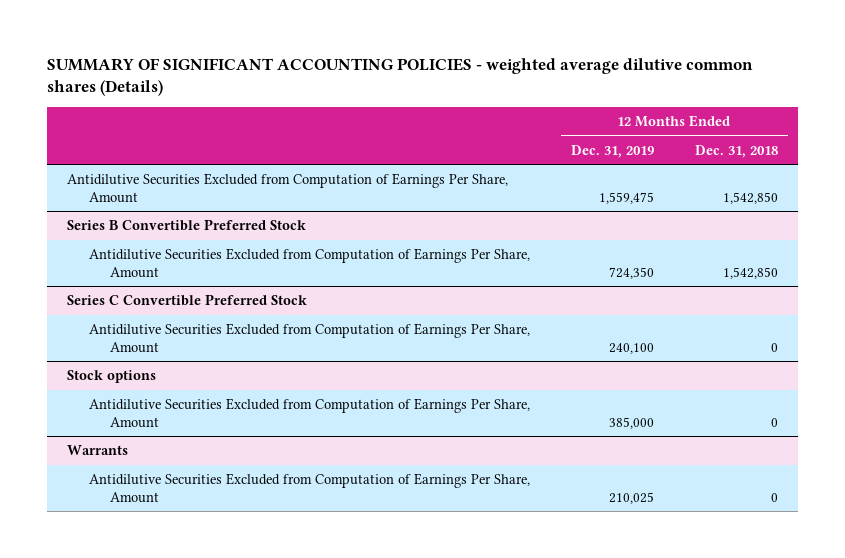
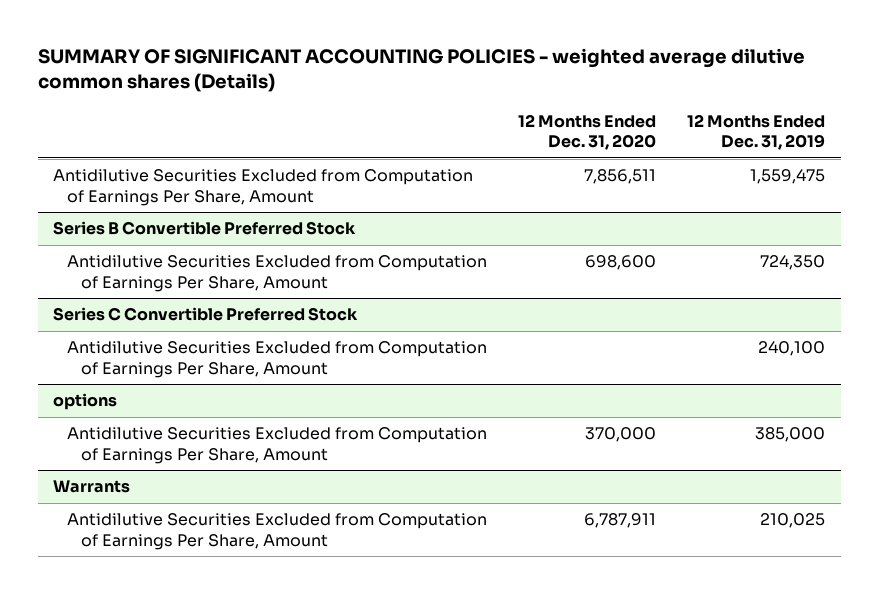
[694,144,778,158] Dec. 31, 2018 -> none
none -> [518,113,657,151] 12 Months Ended Dec. 31, 2020
[67,370,157,384] Stock options -> [53,393,118,411] options

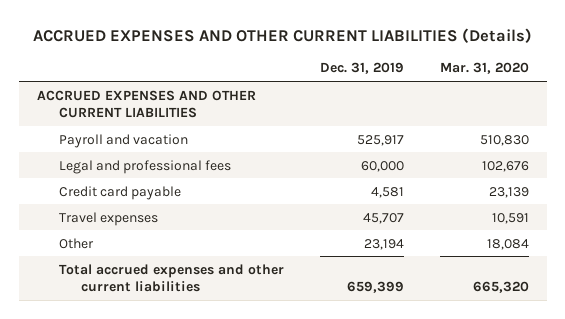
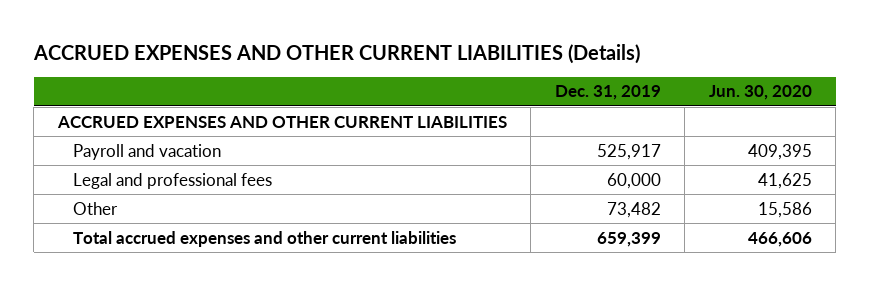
[439,62,529,75] Mar. 31, 2020 -> none
none -> [708,85,812,101] Jun. 30, 2020
[58,185,181,200] Credit card payable -> none
[58,211,158,226] Travel expenses -> none
[363,238,404,250] 23,194 -> [606,201,661,218] 73,482

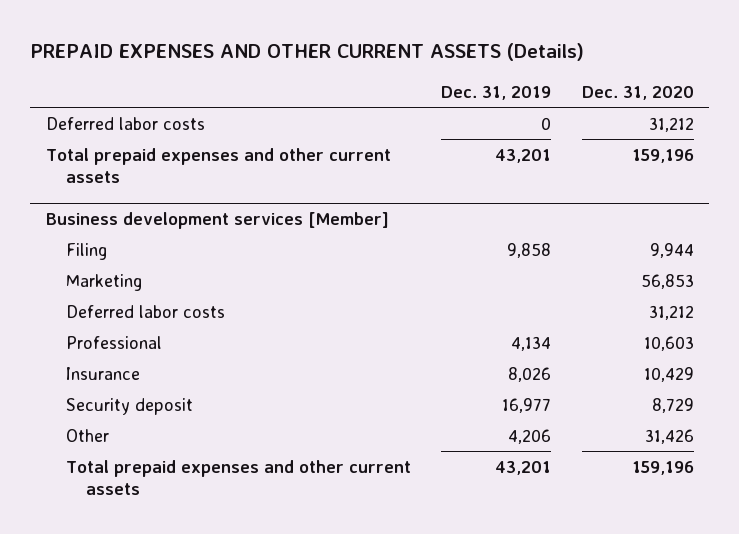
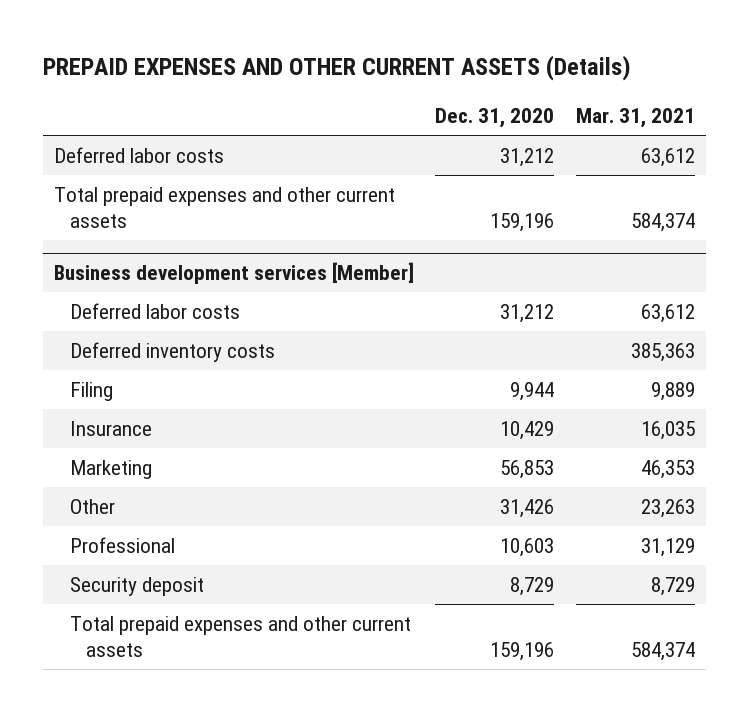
[441,85,552,100] Dec. 31, 2019 -> none
none -> [576,108,696,129] Mar. 31, 2021
[65,304,225,318] Deferred labor costs -> [69,303,240,320] Deferred labor costs
none -> [69,342,275,363] Deferred inventory costs
[65,366,140,380] Insurance -> [69,421,152,437] Insurance
[65,428,109,442] Other -> [69,499,115,515] Other

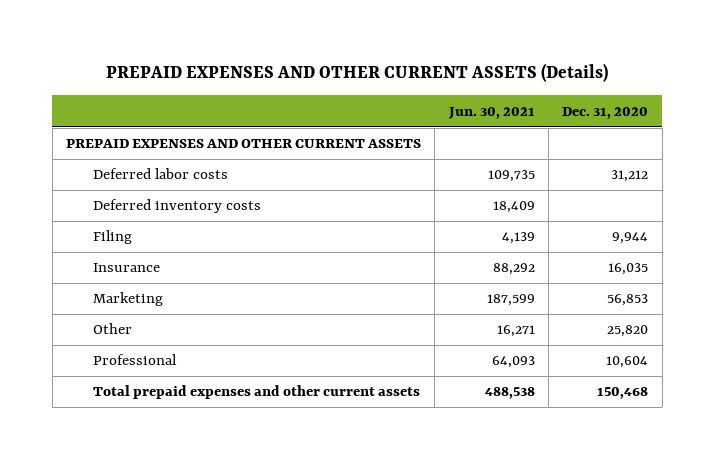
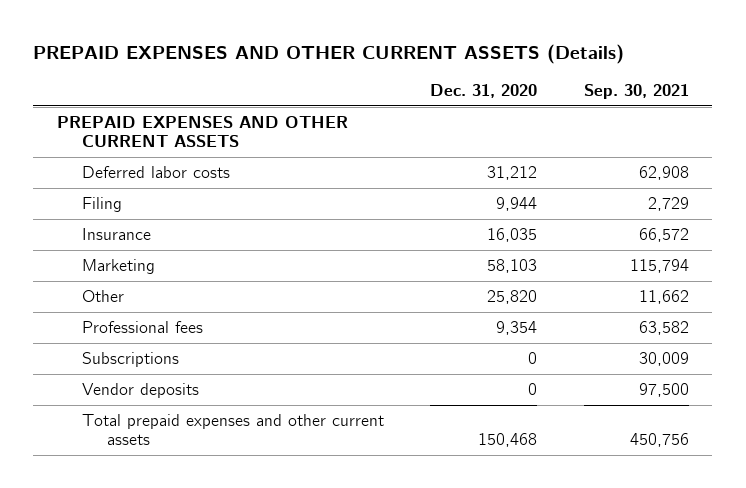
[447,106,535,119] Jun. 30, 2021 -> none
none -> [584,84,690,100] Sep. 30, 2021
[92,199,261,214] Deferred inventory costs -> none
[607,294,649,307] 56,853 -> [487,258,538,273] 58,103
[92,354,177,366] Professional -> [81,320,203,333] Professional fees
[606,356,649,369] 10,604 -> [496,320,538,335] 9,354
none -> [81,351,179,367] Subscriptions
none -> [81,382,199,398] Vendor deposits

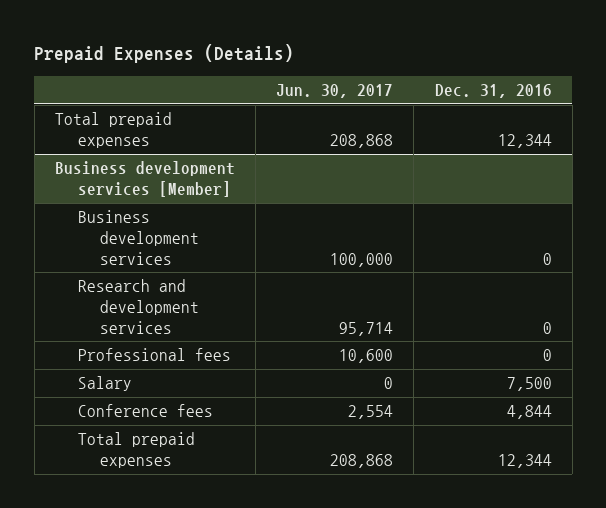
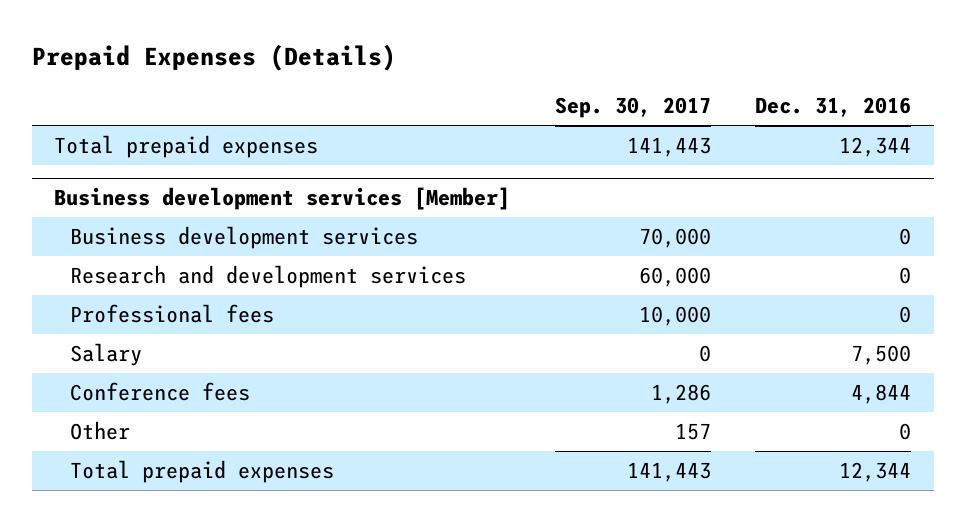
[276,83,394,98] Jun. 30, 2017 -> none
none -> [554,97,711,119] Sep. 30, 2017
none -> [69,420,130,440] Other

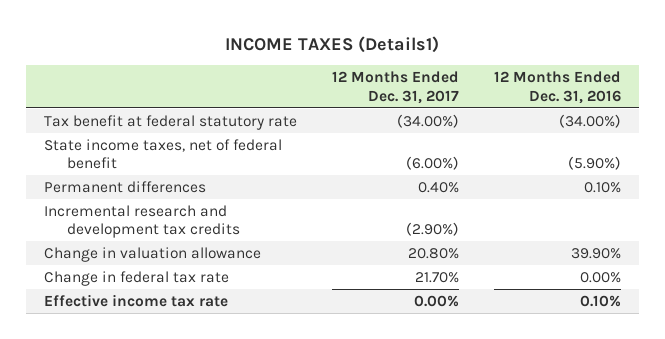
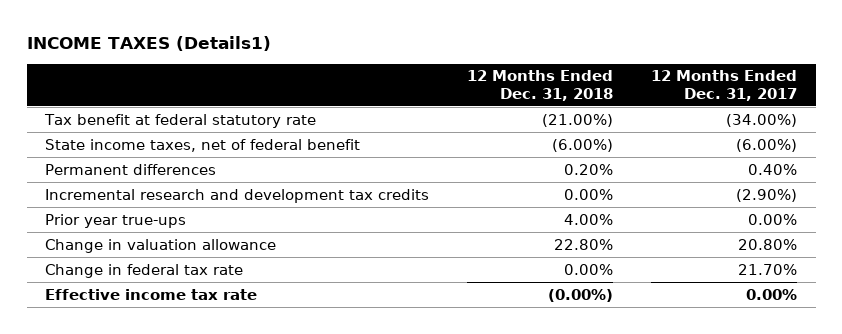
[494,71,622,104] 12 Months Ended Dec. 31, 2016 -> none
none -> [467,70,614,101] 12 Months Ended Dec. 31, 2018
none -> [45,213,187,228] Prior year true-ups

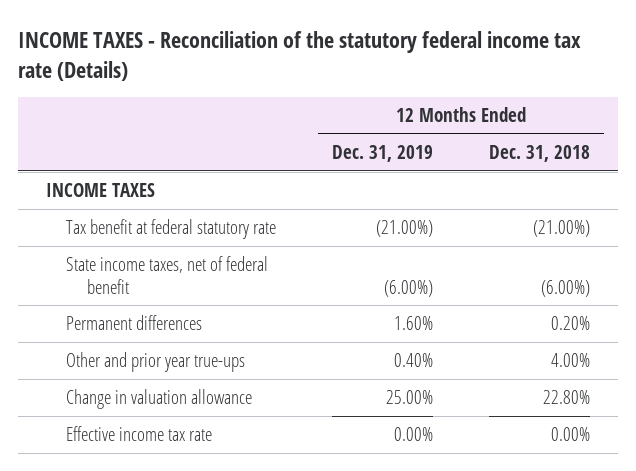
[26,36,271,52] INCOME TAXES (Details1) -> [18,30,582,81] INCOME TAXES - Reconciliation of the statutory federal income tax rate (Details)
[650,70,797,101] 12 Months Ended Dec. 31, 2017 -> none
none -> [332,145,434,163] Dec. 31, 2019
none -> [46,183,156,198] INCOME TAXES
[45,188,430,203] Incremental research and development tax credits -> none
[45,213,187,228] Prior year true-ups -> [66,352,246,373] Other and prior year true-ups
[45,263,244,278] Change in federal tax rate -> none
[548,288,614,302] (0.00%) -> [551,427,591,442] 0.00%

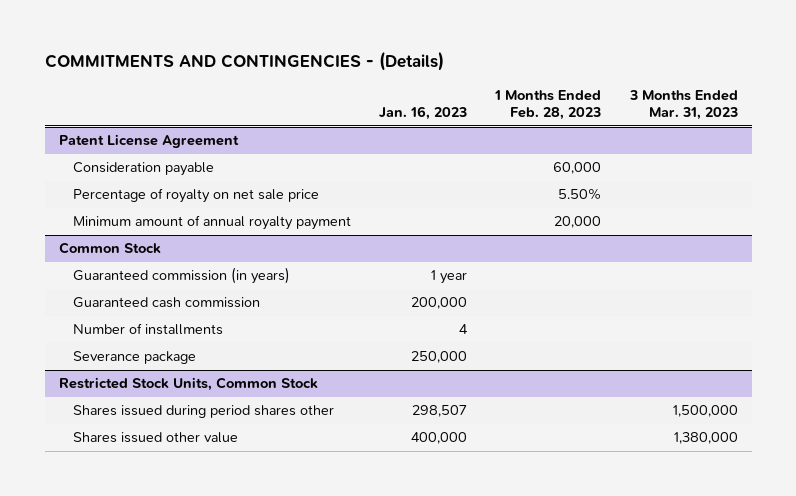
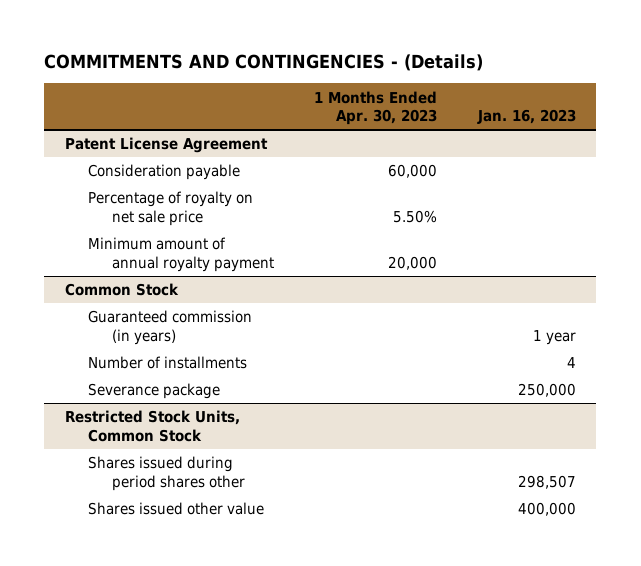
[494,90,602,121] 1 Months Ended Feb. 28, 2023 -> none
[628,90,738,121] 3 Months Ended Mar. 31, 2023 -> none
none -> [314,90,438,126] 1 Months Ended Apr. 30, 2023
[73,297,261,309] Guaranteed cash commission -> none

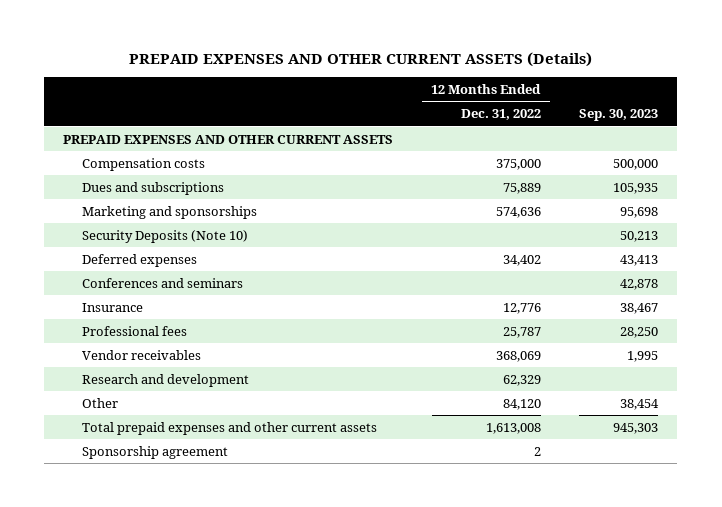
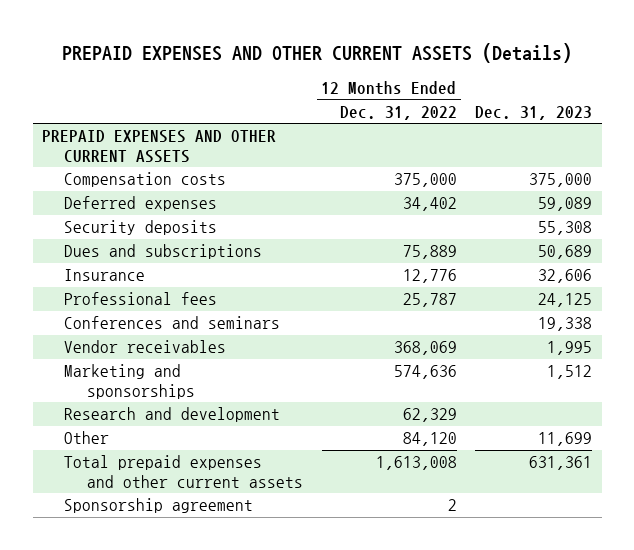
[579,109,659,122] Sep. 30, 2023 -> none
none -> [475,105,593,120] Dec. 31, 2023
[81,229,248,243] Security Deposits (Note 10) -> none
none -> [64,220,218,236] Security deposits
[81,181,224,195] Dues and subscriptions -> [64,244,263,260] Dues and subscriptions
[81,277,243,288] Conferences and seminars -> [64,316,281,330] Conferences and seminars
[81,205,257,219] Marketing and sponsorships -> [64,364,195,399] Marketing and sponsorships

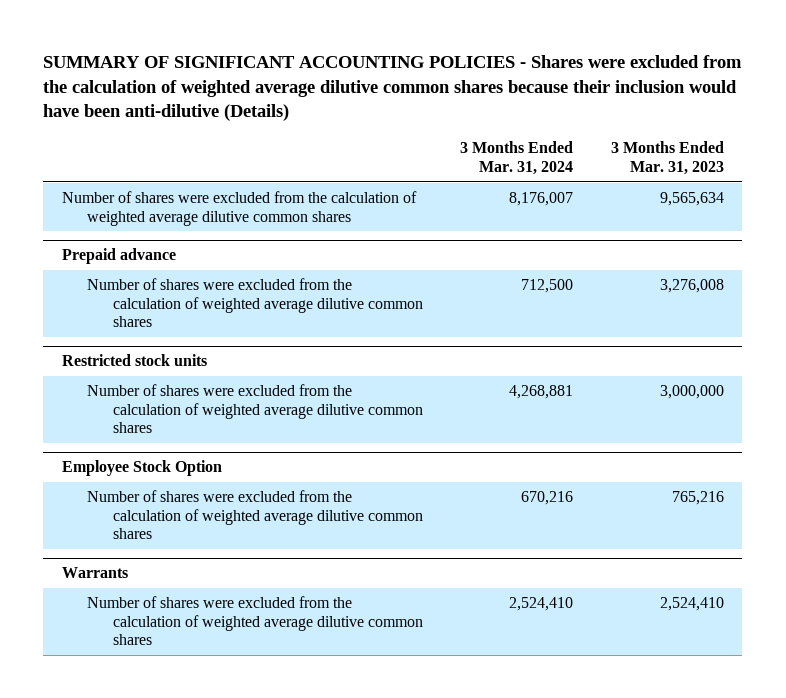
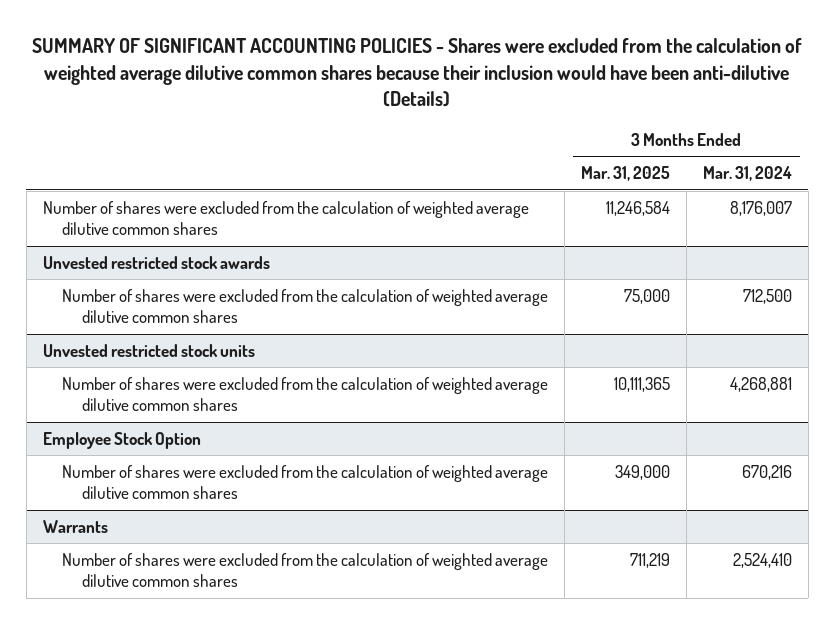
[610,141,724,175] 3 Months Ended Mar. 31, 2023 -> none
none -> [581,166,671,182] Mar. 31, 2025
[61,248,176,265] Prepaid advance -> none
none -> [42,255,270,269] Unvested restricted stock awards
[61,354,207,367] Restricted stock units -> [42,343,255,357] Unvested restricted stock units

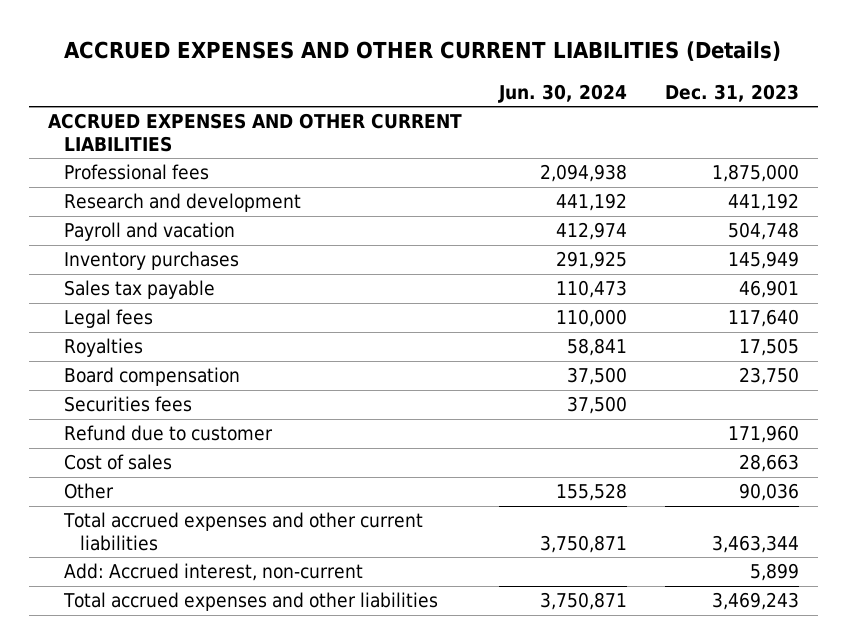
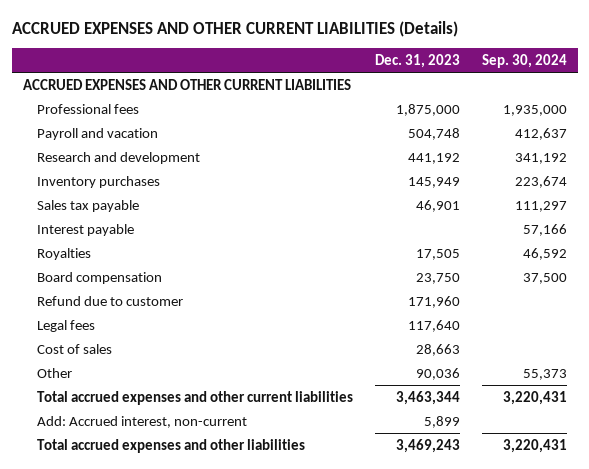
[498,83,628,103] Jun. 30, 2024 -> none
none -> [481,53,567,68] Sep. 30, 2024
[63,193,301,213] Research and development -> [37,151,201,164] Research and development
none -> [37,223,135,236] Interest payable
[63,396,192,413] Securities fees -> none
[63,309,153,329] Legal fees -> [37,319,96,332] Legal fees

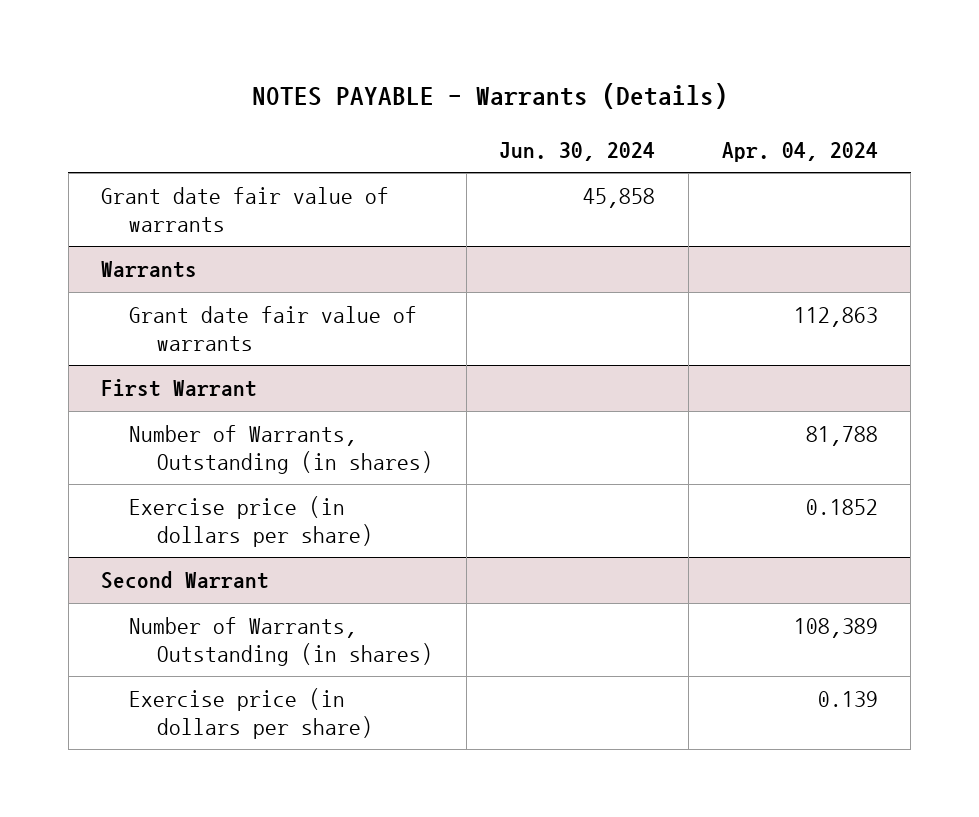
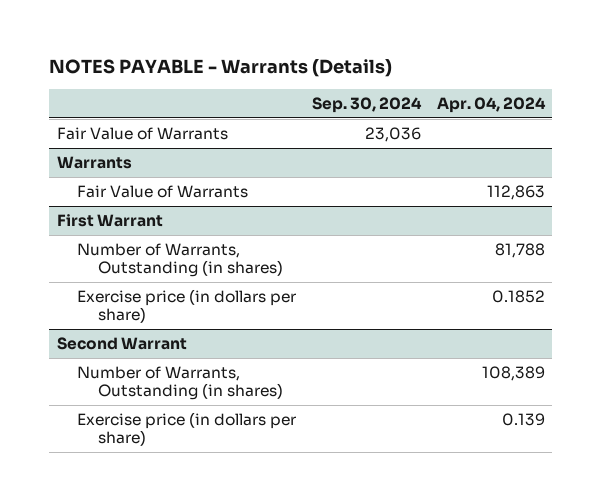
[499,141,656,161] Jun. 30, 2024 -> none
none -> [311,96,422,113] Sep. 30, 2024
[101,187,390,232] Grant date fair value of warrants -> [56,127,228,141] Fair Value of Warrants
[129,306,418,351] Grant date fair value of warrants -> [77,185,249,199] Fair Value of Warrants

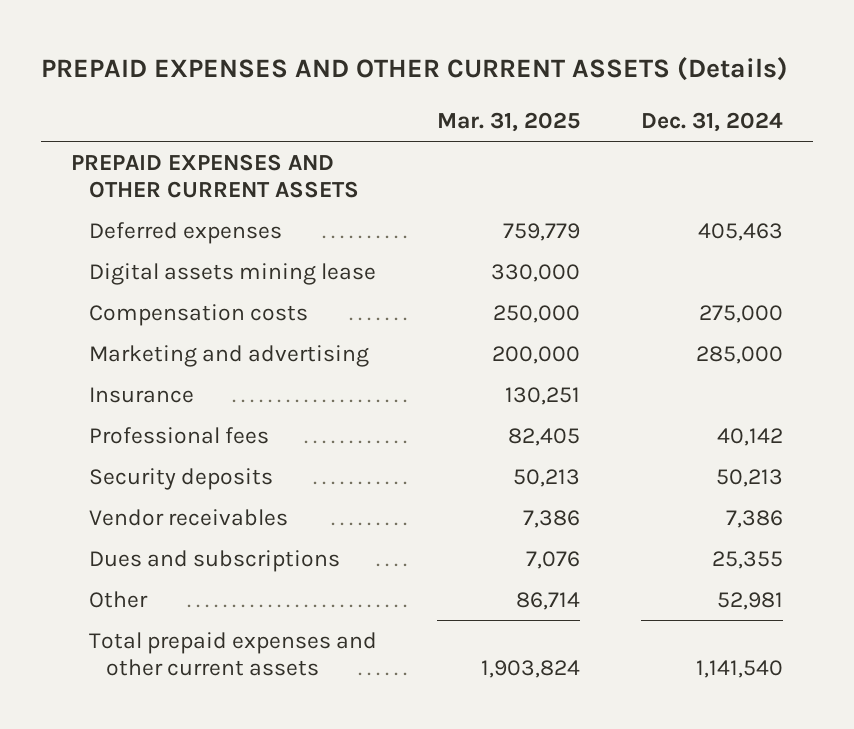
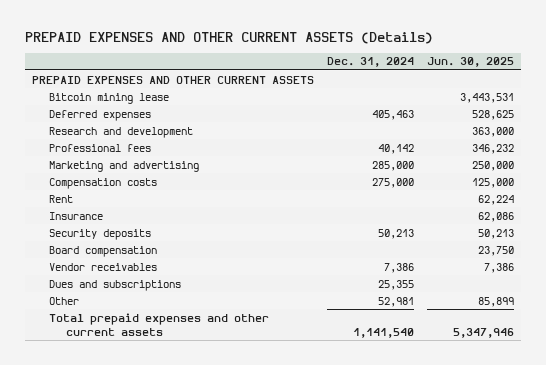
[437,112,581,133] Mar. 31, 2025 -> none
none -> [427,57,515,68] Jun. 30, 2025
none -> [49,92,170,104] Bitcoin mining lease
[88,262,376,285] Digital assets mining lease -> none
none -> [49,126,194,138] Research and development
[88,426,269,444] Professional fees -> [49,143,152,152] Professional fees
[88,303,308,326] Compensation costs -> [49,177,158,189] Compensation costs
none -> [49,194,74,203] Rent
none -> [49,245,158,257] Board compensation

